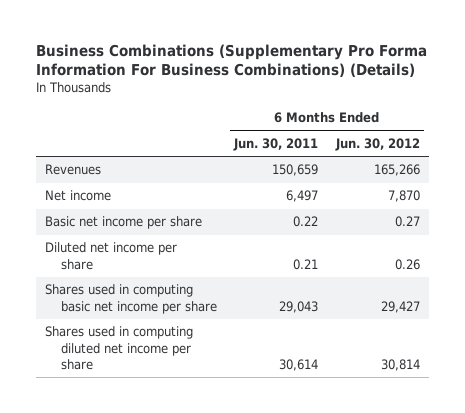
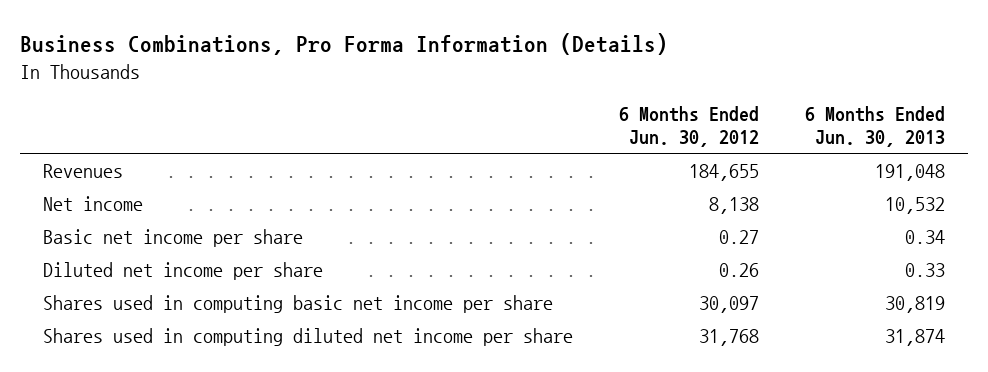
[36,43,428,78] Business Combinations (Supplementary Pro Forma Information For Business Combinations) (Details) -> [20,32,669,55] Business Combinations, Pro Forma Information (Details)
[233,137,319,151] Jun. 30, 2011 -> none
none -> [804,106,945,148] 6 Months Ended Jun. 30, 2013
[373,164,420,177] 165,266 -> [689,163,760,181] 184,655
[387,190,420,203] 7,870 -> [709,196,760,214] 8,138
[380,300,420,313] 29,427 -> [699,295,760,313] 30,097
[380,358,420,371] 30,814 -> [699,328,760,346] 31,768

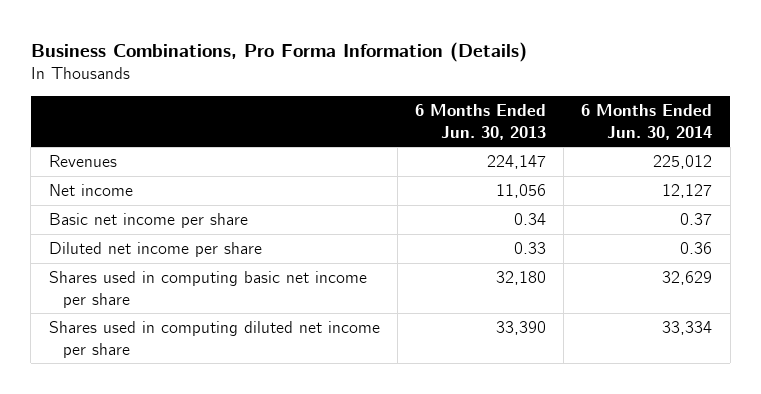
[619,106,760,148] 6 Months Ended Jun. 30, 2012 -> none
none -> [581,104,713,140] 6 Months Ended Jun. 30, 2014
[874,163,945,181] 191,048 -> [487,155,547,170] 224,147
[884,196,945,214] 10,532 -> [496,184,547,199] 11,056
[884,295,945,313] 30,819 -> [496,271,547,286] 32,180
[884,328,945,346] 31,874 -> [496,321,547,336] 33,390

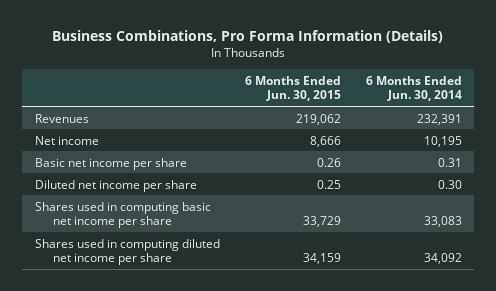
[415,104,547,140] 6 Months Ended Jun. 30, 2013 -> none
none -> [244,75,341,102] 6 Months Ended Jun. 30, 2015
[653,155,713,170] 225,012 -> [416,113,462,125] 232,391
[662,184,713,199] 12,127 -> [423,135,462,147] 10,195
[680,213,713,226] 0.37 -> [437,157,462,167] 0.31
[680,242,713,255] 0.36 -> [437,179,462,189] 0.30
[662,271,713,286] 32,629 -> [423,215,462,227] 33,083
[662,321,713,336] 33,334 -> [423,252,462,264] 34,092

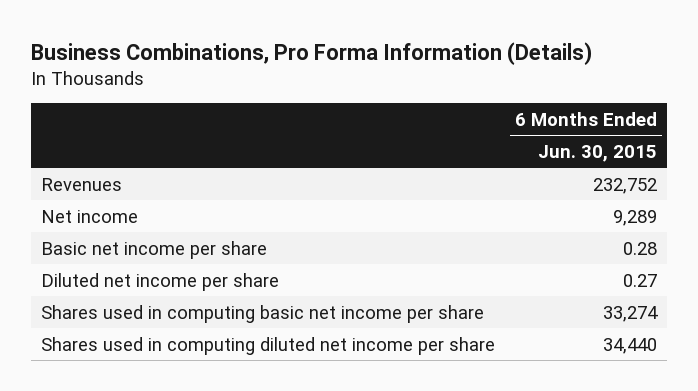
[365,75,462,102] 6 Months Ended Jun. 30, 2014 -> none
[295,113,341,125] 219,062 -> [592,177,657,194] 232,752
[309,135,341,147] 8,666 -> [612,209,657,226] 9,289
[316,157,341,167] 0.26 -> [622,241,657,255] 0.28
[316,179,341,189] 0.25 -> [622,273,657,287] 0.27
[302,215,341,227] 33,729 -> [602,305,658,322] 33,274
[302,252,341,264] 34,159 -> [602,337,657,354] 34,440

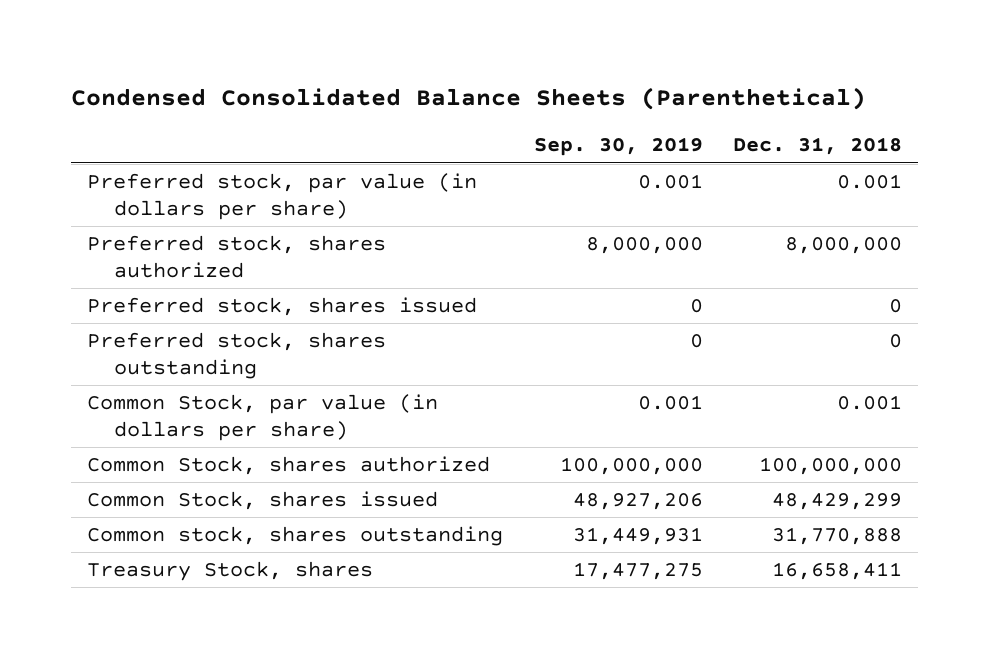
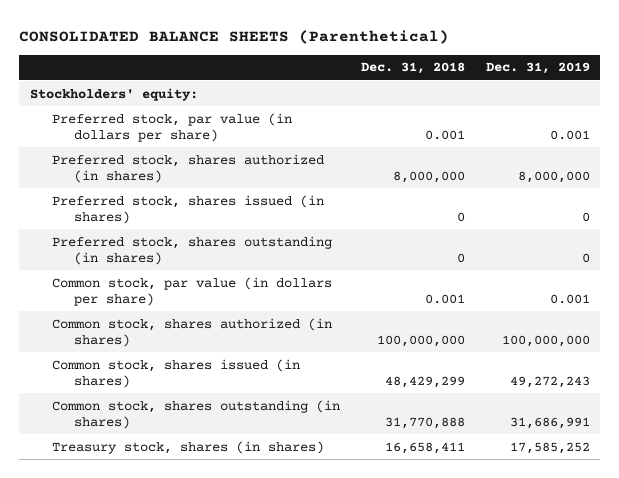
[71,87,867,111] Condensed Consolidated Balance Sheets (Parenthetical) -> [19,29,450,44] CONSOLIDATED BALANCE SHEETS (Parenthetical)
[533,137,703,157] Sep. 30, 2019 -> none
none -> [485,62,590,75] Dec. 31, 2019
none -> [29,87,198,101] Stockholders' equity:
[86,235,386,279] Preferred stock, shares authorized -> [51,153,324,183] Preferred stock, shares authorized (in shares)
[86,297,477,317] Preferred stock, shares issued -> [51,194,324,224] Preferred stock, shares issued (in shares)
[86,332,386,380] Preferred stock, shares outstanding -> [51,235,332,265] Preferred stock, shares outstanding (in shares)
[86,394,438,442] Common Stock, par value (in dollars per share) -> [51,276,332,306] Common stock, par value (in dollars per share)
[86,456,490,476] Common Stock, shares authorized -> [51,317,332,347] Common stock, shares authorized (in shares)
[86,491,438,511] Common Stock, shares issued -> [51,358,300,388] Common stock, shares issued (in shares)
[86,526,503,547] Common stock, shares outstanding -> [51,399,340,429] Common stock, shares outstanding (in shares)
[86,561,373,582] Treasury Stock, shares -> [51,440,324,454] Treasury stock, shares (in shares)

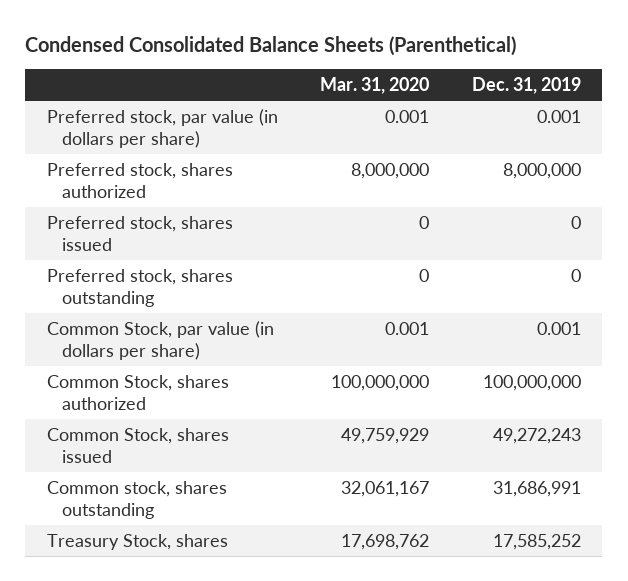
[19,29,450,44] CONSOLIDATED BALANCE SHEETS (Parenthetical) -> [25,36,517,57] Condensed Consolidated Balance Sheets (Parenthetical)
[360,62,465,75] Dec. 31, 2018 -> none
none -> [320,77,430,95] Mar. 31, 2020
[29,87,198,101] Stockholders' equity: -> none
[51,153,324,183] Preferred stock, shares authorized (in shares) -> [46,162,233,198] Preferred stock, shares authorized
[51,194,324,224] Preferred stock, shares issued (in shares) -> [46,215,233,251] Preferred stock, shares issued
[51,235,332,265] Preferred stock, shares outstanding (in shares) -> [46,268,233,307] Preferred stock, shares outstanding
[51,276,332,306] Common stock, par value (in dollars per share) -> [46,320,274,360] Common Stock, par value (in dollars per share)
[51,317,332,347] Common stock, shares authorized (in shares) -> [46,374,229,410] Common Stock, shares authorized
[51,358,300,388] Common stock, shares issued (in shares) -> [46,427,229,463] Common Stock, shares issued
[51,399,340,429] Common stock, shares outstanding (in shares) -> [46,480,227,519] Common stock, shares outstanding
[51,440,324,454] Treasury stock, shares (in shares) -> [46,533,228,550] Treasury Stock, shares

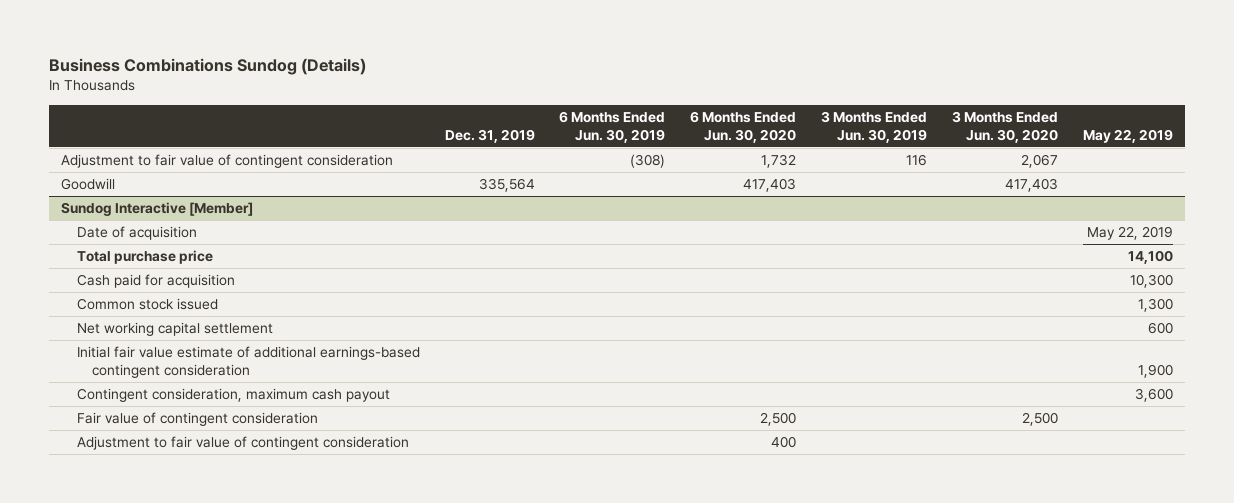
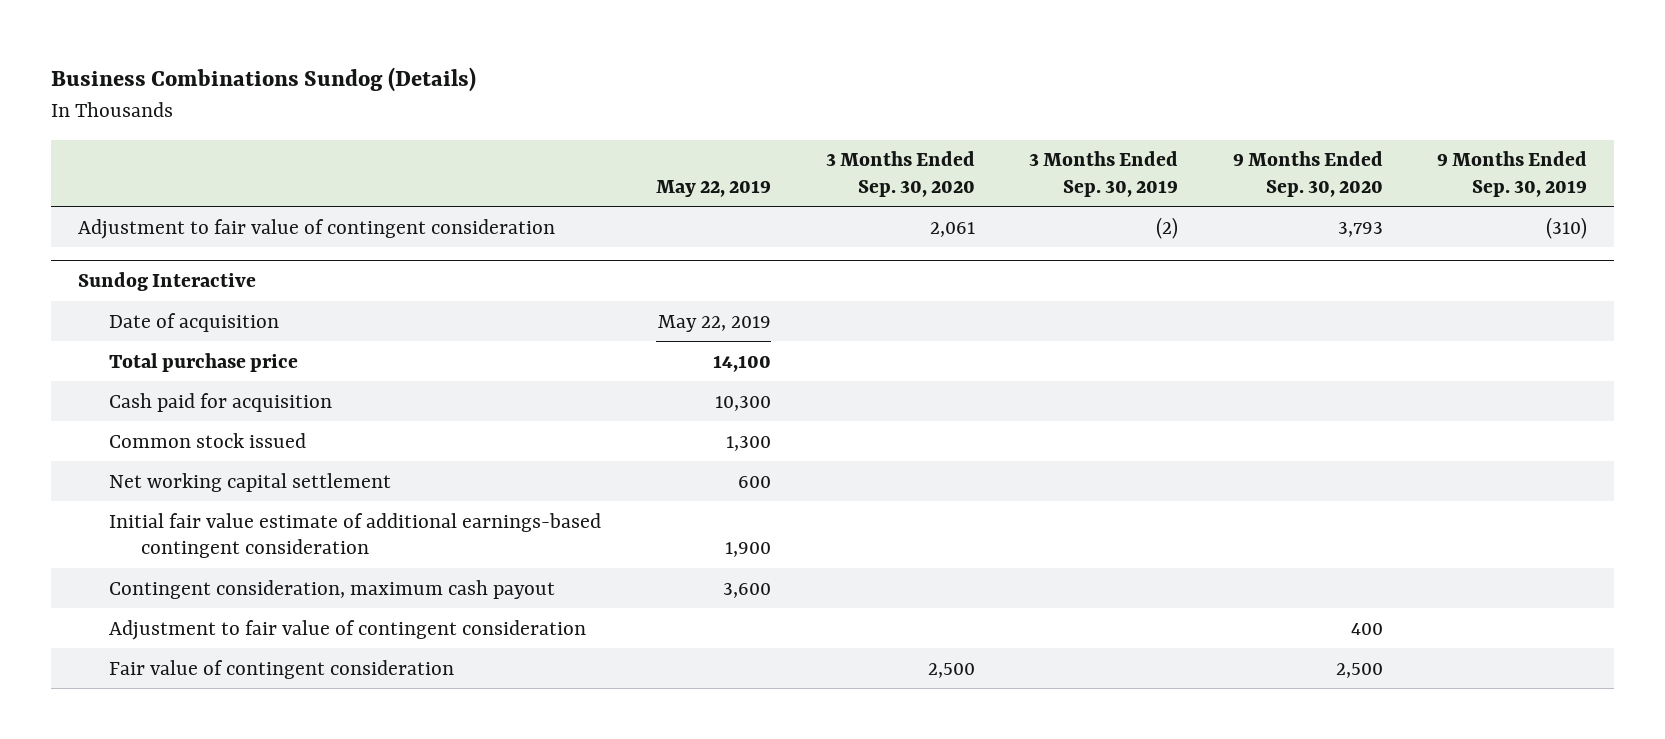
[444,128,535,143] Dec. 31, 2019 -> none
[559,110,666,143] 6 Months Ended Jun. 30, 2019 -> none
[690,110,797,143] 6 Months Ended Jun. 30, 2020 -> none
[820,110,927,143] 3 Months Ended Jun. 30, 2019 -> none
[951,110,1058,143] 3 Months Ended Jun. 30, 2020 -> none
none -> [825,151,975,197] 3 Months Ended Sep. 30, 2020
none -> [1029,151,1179,197] 3 Months Ended Sep. 30, 2019
none -> [1232,151,1383,197] 9 Months Ended Sep. 30, 2020
none -> [1437,151,1588,197] 9 Months Ended Sep. 30, 2019
[61,178,116,191] Goodwill -> none
[61,202,254,217] Sundog Interactive [Member] -> [78,271,257,291] Sundog Interactive
[76,412,318,427] Fair value of contingent consideration -> none
none -> [109,659,455,679] Fair value of contingent consideration

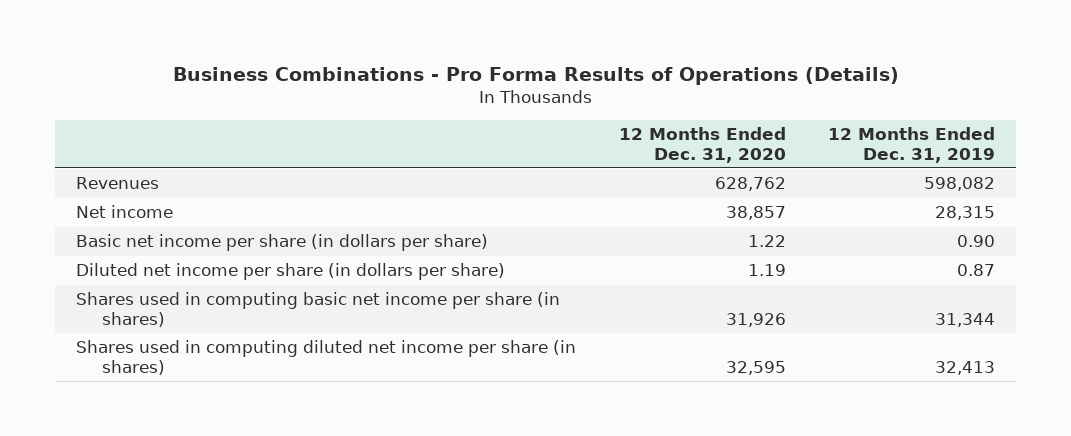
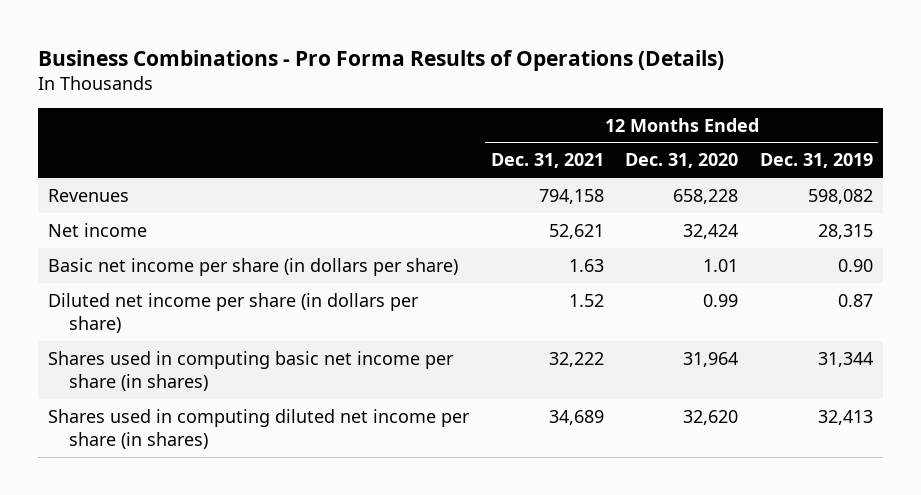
none -> [490,153,604,169] Dec. 31, 2021
[714,177,786,192] 628,762 -> [673,188,739,204] 658,228
[725,206,786,221] 38,857 -> [683,223,739,239] 32,424
[747,235,786,248] 1.22 -> [703,258,739,272] 1.01
[747,264,786,277] 1.19 -> [703,293,739,307] 0.99
[725,312,786,327] 31,926 -> [683,351,739,367] 31,964
[725,360,786,375] 32,595 -> [683,409,739,425] 32,620

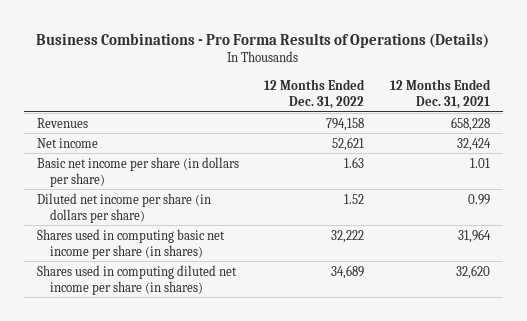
[625,153,739,169] Dec. 31, 2020 -> none
[759,153,873,169] Dec. 31, 2019 -> none
none -> [264,79,366,109] 12 Months Ended Dec. 31, 2022
[538,188,604,204] 794,158 -> [450,116,490,131] 658,228
[548,223,604,239] 52,621 -> [456,137,491,151] 32,424
[568,258,604,272] 1.63 -> [469,157,490,168] 1.01
[568,293,604,307] 1.52 -> [467,193,490,205] 0.99
[548,351,604,367] 32,222 -> [457,228,491,243] 31,964
[548,409,604,425] 34,689 -> [455,264,490,279] 32,620

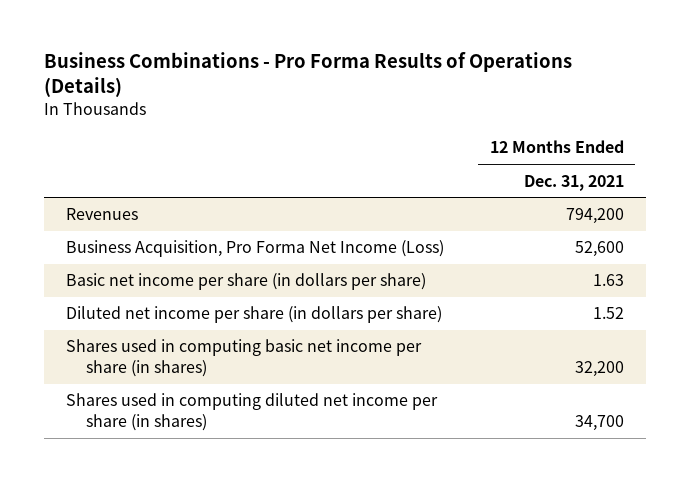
[264,79,366,109] 12 Months Ended Dec. 31, 2022 -> none
[450,116,490,131] 658,228 -> [565,208,624,225] 794,200
[36,137,98,148] Net income -> [66,240,445,258] Business Acquisition, Pro Forma Net Income (Loss)
[456,137,491,151] 32,424 -> [574,241,624,258] 52,600
[469,157,490,168] 1.01 -> [592,274,624,287] 1.63
[467,193,490,205] 0.99 -> [592,307,624,320] 1.52
[457,228,491,243] 31,964 -> [574,361,624,378] 32,200
[455,264,490,279] 32,620 -> [574,415,624,432] 34,700

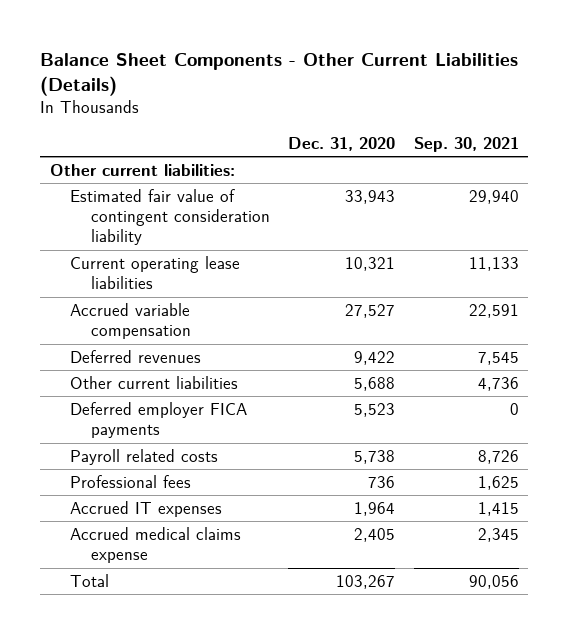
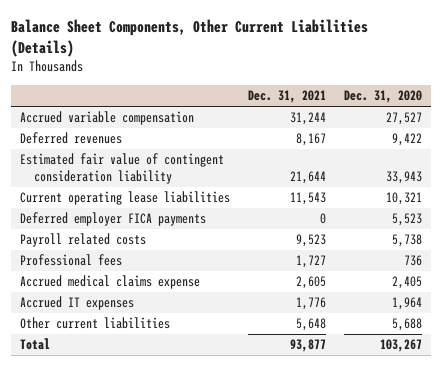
[40,52,519,97] Balance Sheet Components - Other Current Liabilities (Details) -> [11,19,369,58] Balance Sheet Components, Other Current Liabilities (Details)
[414,136,520,152] Sep. 30, 2021 -> none
none -> [248,90,327,104] Dec. 31, 2021
[49,163,235,176] Other current liabilities: -> none
[70,188,270,246] Estimated fair value of contingent consideration liability -> [20,153,225,185] Estimated fair value of contingent consideration liability
[70,255,241,290] Current operating lease liabilities -> [20,191,231,206] Current operating lease liabilities
[70,500,223,517] Accrued IT expenses -> [20,296,135,311] Accrued IT expenses
[70,375,239,389] Other current liabilities -> [20,317,171,330] Other current liabilities

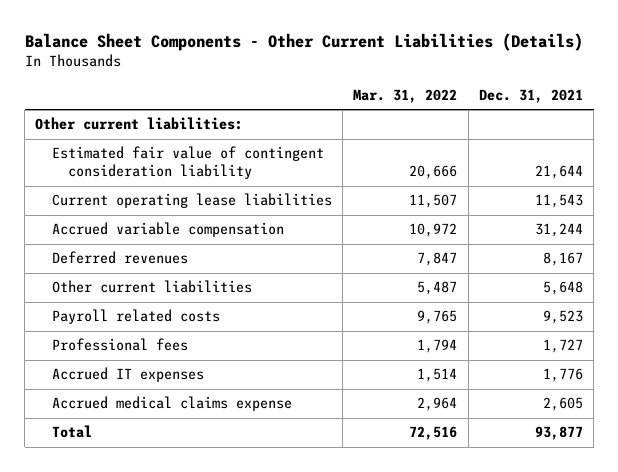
[11,19,369,58] Balance Sheet Components, Other Current Liabilities (Details) -> [24,32,583,51] Balance Sheet Components - Other Current Liabilities (Details)
[344,90,423,104] Dec. 31, 2020 -> none
none -> [353,88,458,103] Mar. 31, 2022
none -> [35,117,244,131] Other current liabilities:
[20,212,207,227] Deferred employer FICA payments -> none
[20,111,195,126] Accrued variable compensation -> [51,222,284,238] Accrued variable compensation
[20,132,123,145] Deferred revenues -> [51,251,188,265] Deferred revenues
[20,317,171,330] Other current liabilities -> [51,280,252,294] Other current liabilities
[20,275,201,290] Accrued medical claims expense -> [51,396,292,412] Accrued medical claims expense

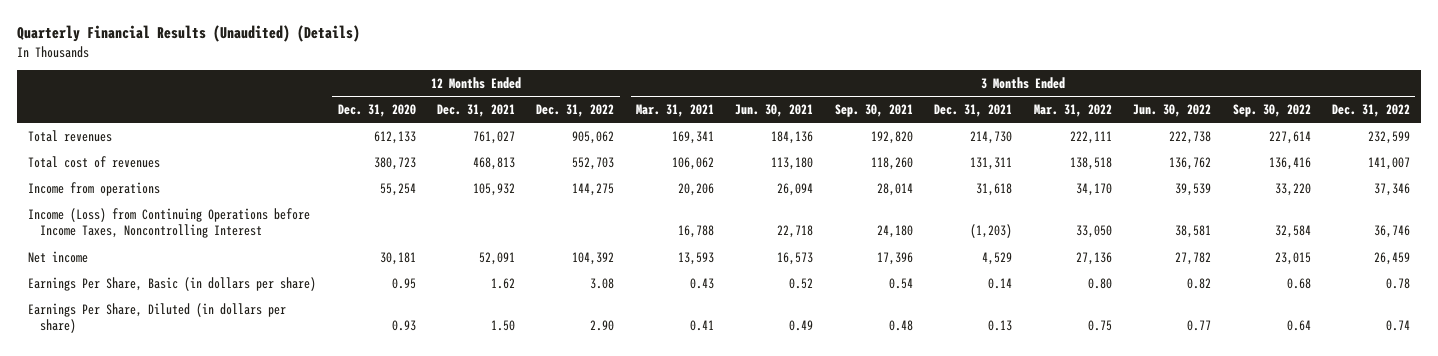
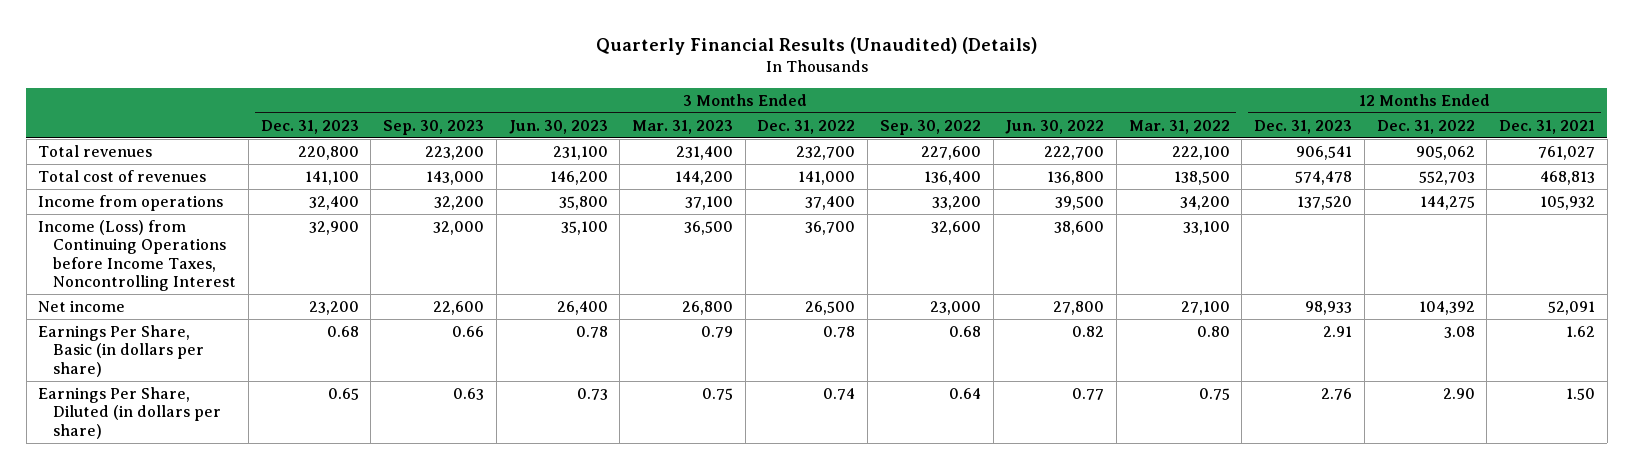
[337,103,416,117] Dec. 31, 2020 -> none
[635,103,714,117] Mar. 31, 2021 -> none
[735,103,814,117] Jun. 30, 2021 -> none
[834,103,913,117] Sep. 30, 2021 -> none
[934,103,1013,117] Dec. 31, 2021 -> none
none -> [260,119,359,134] Dec. 31, 2023
none -> [383,119,485,135] Sep. 30, 2023
none -> [508,119,608,134] Jun. 30, 2023
none -> [631,119,733,134] Mar. 31, 2023
none -> [1254,119,1353,134] Dec. 31, 2023
[1069,130,1112,144] 222,111 -> [1171,145,1230,160] 222,100
[1169,130,1212,144] 222,738 -> [1044,145,1105,160] 222,700
[1268,130,1311,144] 227,614 -> [920,145,981,160] 227,600
[1368,130,1411,144] 232,599 -> [796,145,856,160] 232,700
[1069,156,1112,170] 138,518 -> [1173,170,1230,185] 138,500
[1169,156,1212,170] 136,762 -> [1047,170,1105,185] 136,800
[1268,156,1311,170] 136,416 -> [923,170,981,185] 136,400
[1368,156,1411,170] 141,007 -> [798,170,856,185] 141,000
[1075,182,1112,196] 34,170 -> [1179,195,1230,210] 34,200
[1175,182,1212,196] 39,539 -> [1055,195,1105,210] 39,500
[1274,182,1311,196] 33,220 -> [931,195,981,210] 33,200
[1374,182,1411,196] 37,346 -> [805,195,856,210] 37,400
[1075,225,1112,239] 33,050 -> [1182,220,1230,235] 33,100
[1175,225,1212,239] 38,581 -> [1054,220,1105,235] 38,600
[1274,225,1311,239] 32,584 -> [930,220,981,235] 32,600
[1374,225,1411,239] 36,746 -> [805,220,856,235] 36,700
[1075,251,1112,265] 27,136 -> [1180,300,1230,315] 27,100
[1175,251,1212,265] 27,782 -> [1053,300,1105,315] 27,800
[1274,251,1311,265] 23,015 -> [929,300,981,315] 23,000
[1374,251,1411,265] 26,459 -> [805,300,856,315] 26,500

